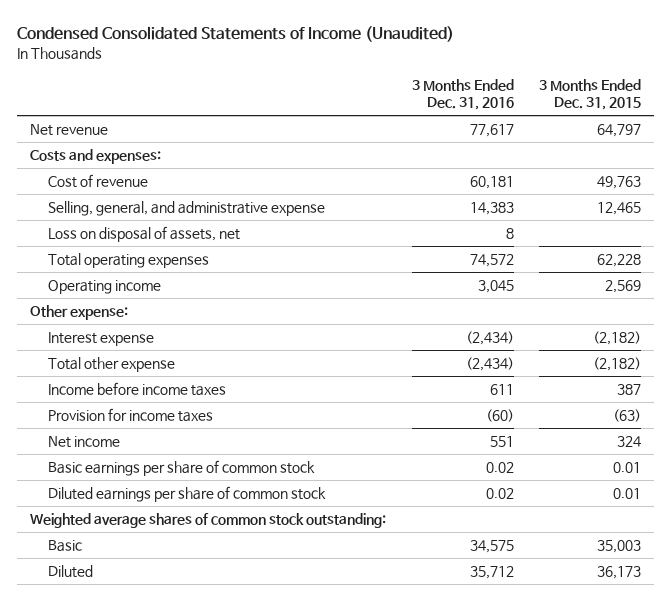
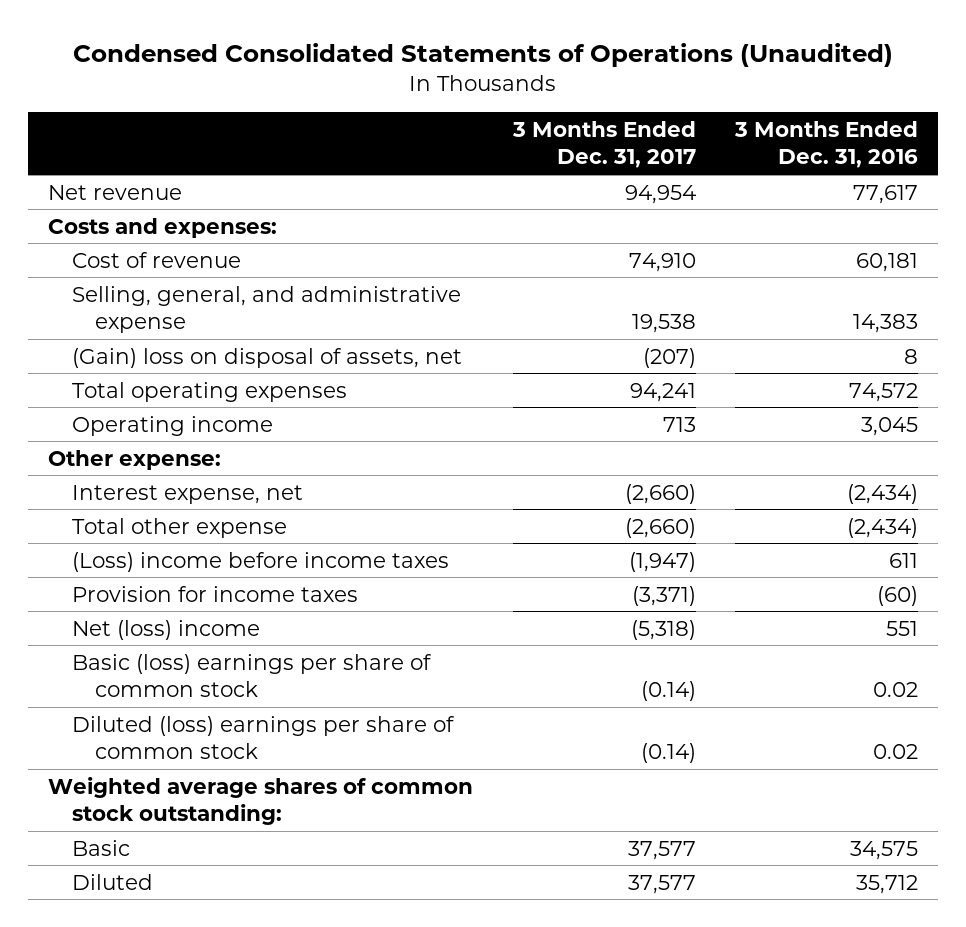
[17,25,455,42] Condensed Consolidated Statements of Income (Unaudited) -> [73,42,894,67] Condensed Consolidated Statements of Operations (Unaudited)
[539,79,642,111] 3 Months Ended Dec. 31, 2015 -> none
none -> [511,120,696,169] 3 Months Ended Dec. 31, 2017
[47,226,240,243] Loss on disposal of assets, net -> [71,347,462,368] (Gain) loss on disposal of assets, net
[47,332,154,347] Interest expense -> [71,484,303,504] Interest expense, net
[47,382,226,397] Income before income taxes -> [71,551,449,572] (Loss) income before income taxes
[47,436,120,449] Net income -> [71,619,260,640] Net (loss) income
[47,460,315,477] Basic earnings per share of common stock -> [71,653,432,698] Basic (loss) earnings per share of common stock
[47,486,326,503] Diluted earnings per share of common stock -> [71,715,455,760] Diluted (loss) earnings per share of common stock

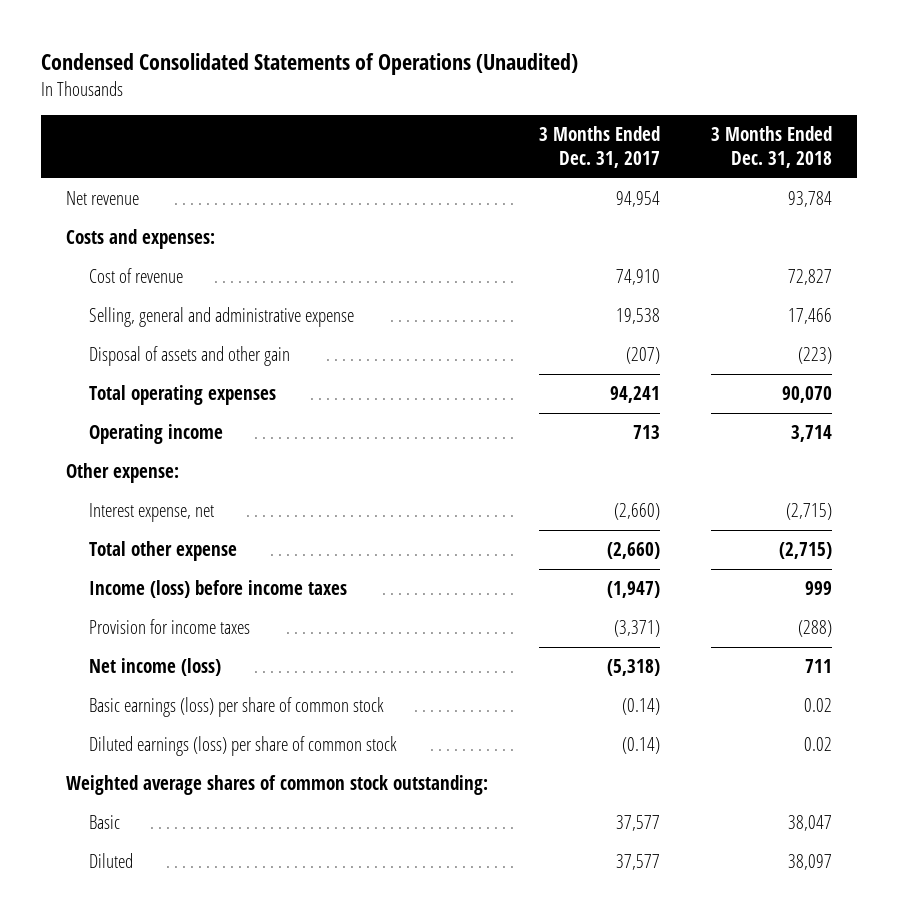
[734,120,919,169] 3 Months Ended Dec. 31, 2016 -> none
none -> [710,126,832,169] 3 Months Ended Dec. 31, 2018
[71,285,461,334] Selling, general, and administrative expense -> [89,307,355,328] Selling, general and administrative expense
[71,347,462,368] (Gain) loss on disposal of assets, net -> [89,346,291,367] Disposal of assets and other gain
[71,551,449,572] (Loss) income before income taxes -> [89,580,348,599] Income (loss) before income taxes
[71,619,260,640] Net (loss) income -> [89,658,222,677] Net income (loss)
[71,653,432,698] Basic (loss) earnings per share of common stock -> [89,697,385,718] Basic earnings (loss) per share of common stock
[71,715,455,760] Diluted (loss) earnings per share of common stock -> [89,736,398,757] Diluted earnings (loss) per share of common stock

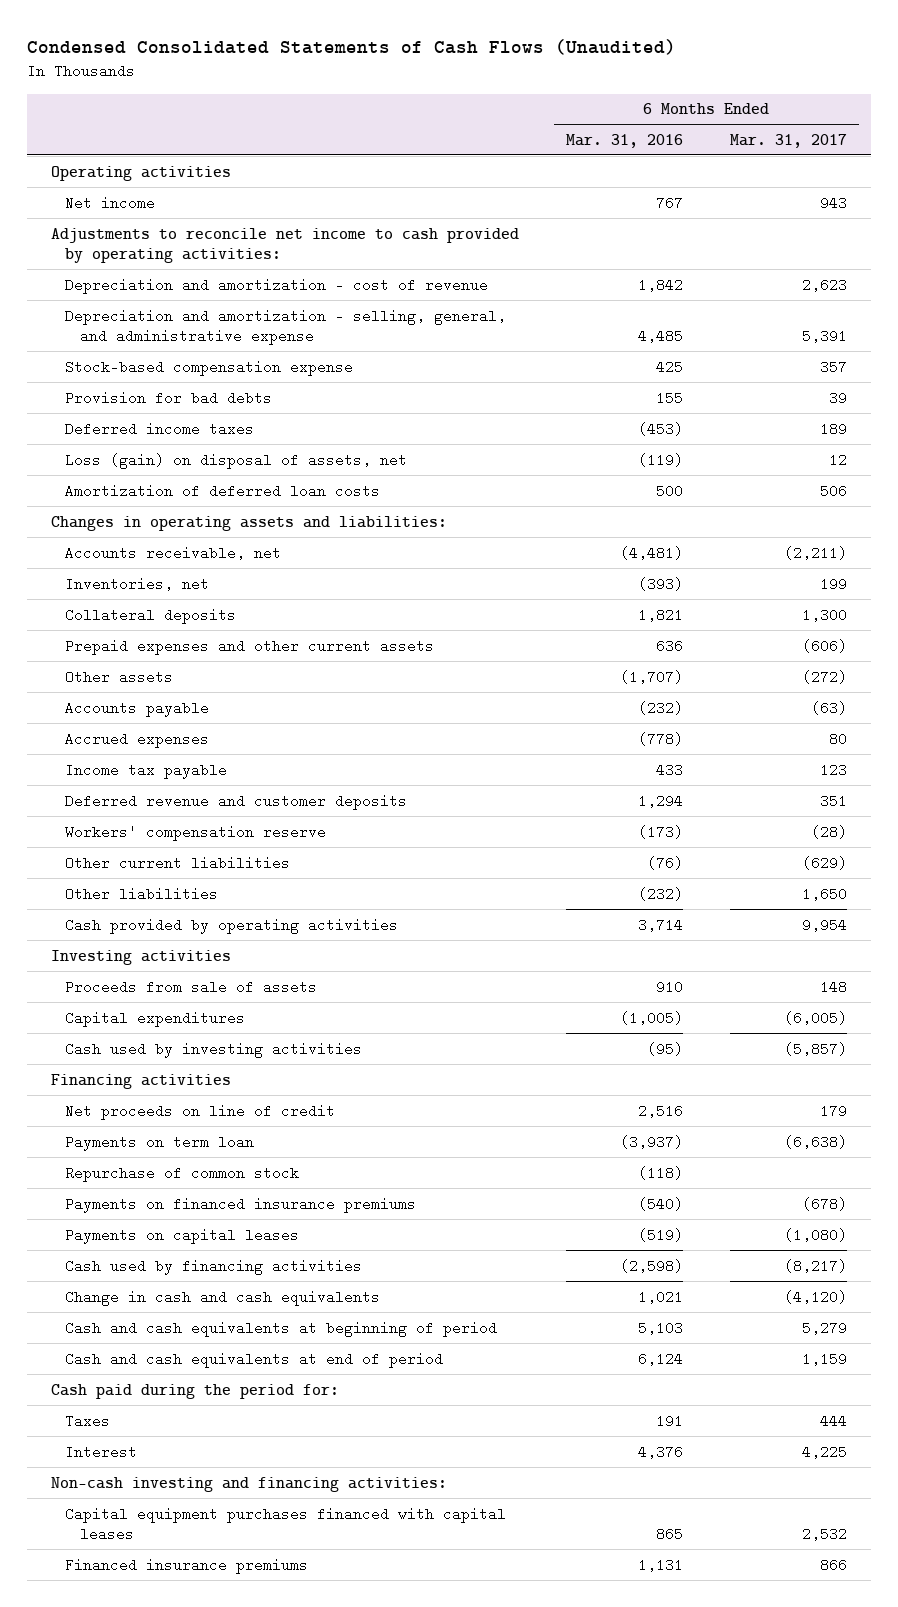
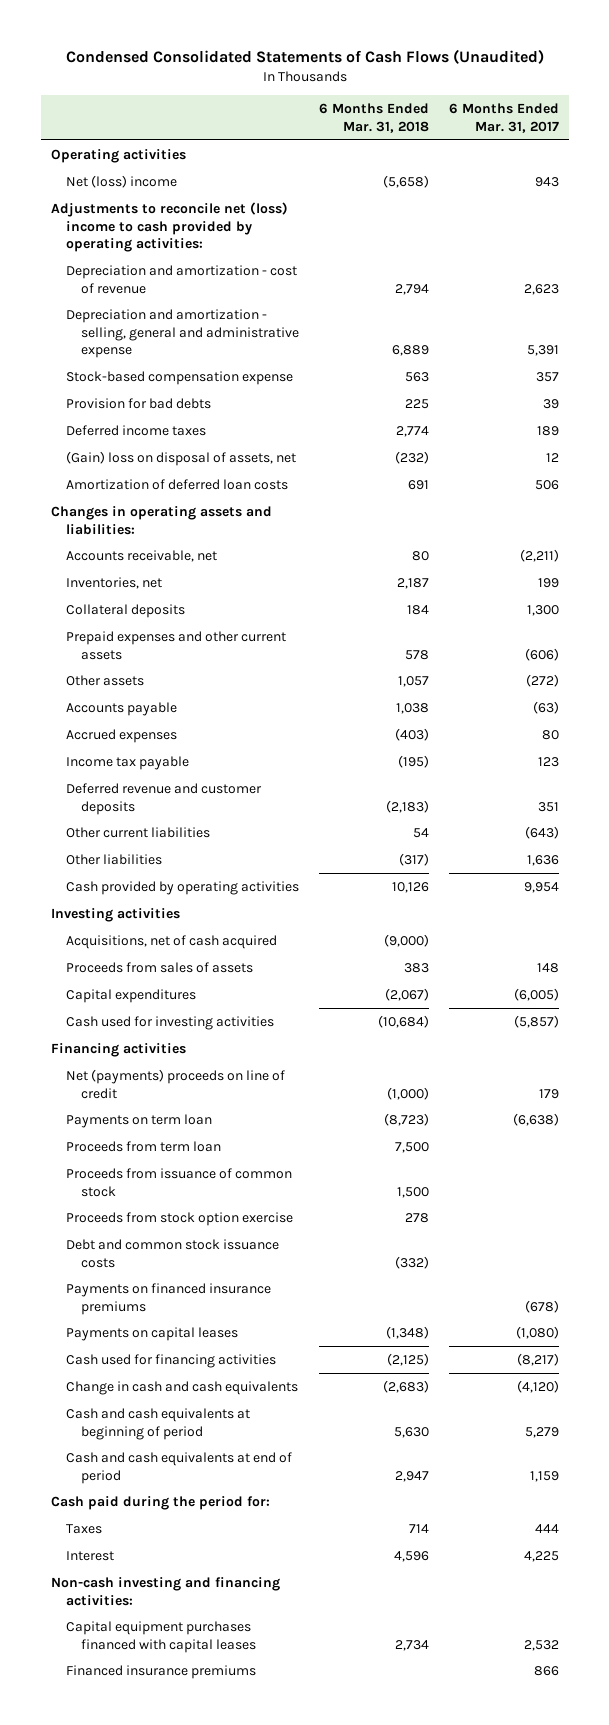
[565,133,683,148] Mar. 31, 2016 -> none
none -> [318,103,429,134] 6 Months Ended Mar. 31, 2018
[65,195,156,210] Net income -> [65,174,177,188] Net (loss) income
[50,227,519,263] Adjustments to reconcile net income to cash provided by operating activities: -> [50,201,288,253] Adjustments to reconcile net (loss) income to cash provided by operating activities:
[65,308,507,345] Depreciation and amortization - selling, general, and administrative expense -> [65,308,299,359] Depreciation and amortization - selling, general and administrative expense
[65,452,408,469] Loss (gain) on disposal of assets, net -> [65,450,296,466] (Gain) loss on disposal of assets, net
[65,824,327,841] Workers' compensation reserve -> none
[801,855,847,870] (629) -> [524,825,559,839] (643)
[801,886,847,901] 1,650 -> [526,854,559,866] 1,636
none -> [65,934,277,949] Acquisitions, net of cash acquired
[65,979,318,994] Proceeds from sale of assets -> [65,961,253,973] Proceeds from sales of assets
[65,1041,363,1058] Cash used by investing activities -> [65,1015,274,1030] Cash used for investing activities
[65,1103,336,1120] Net proceeds on line of credit -> [65,1068,285,1099] Net (payments) proceeds on line of credit
[65,1165,300,1182] Repurchase of common stock -> none
none -> [65,1140,221,1152] Proceeds from term loan
none -> [65,1167,292,1197] Proceeds from issuance of common stock
none -> [65,1211,293,1226] Proceeds from stock option exercise
none -> [65,1238,279,1268] Debt and common stock issuance costs
[65,1258,363,1275] Cash used by financing activities -> [65,1353,276,1368] Cash used for financing activities

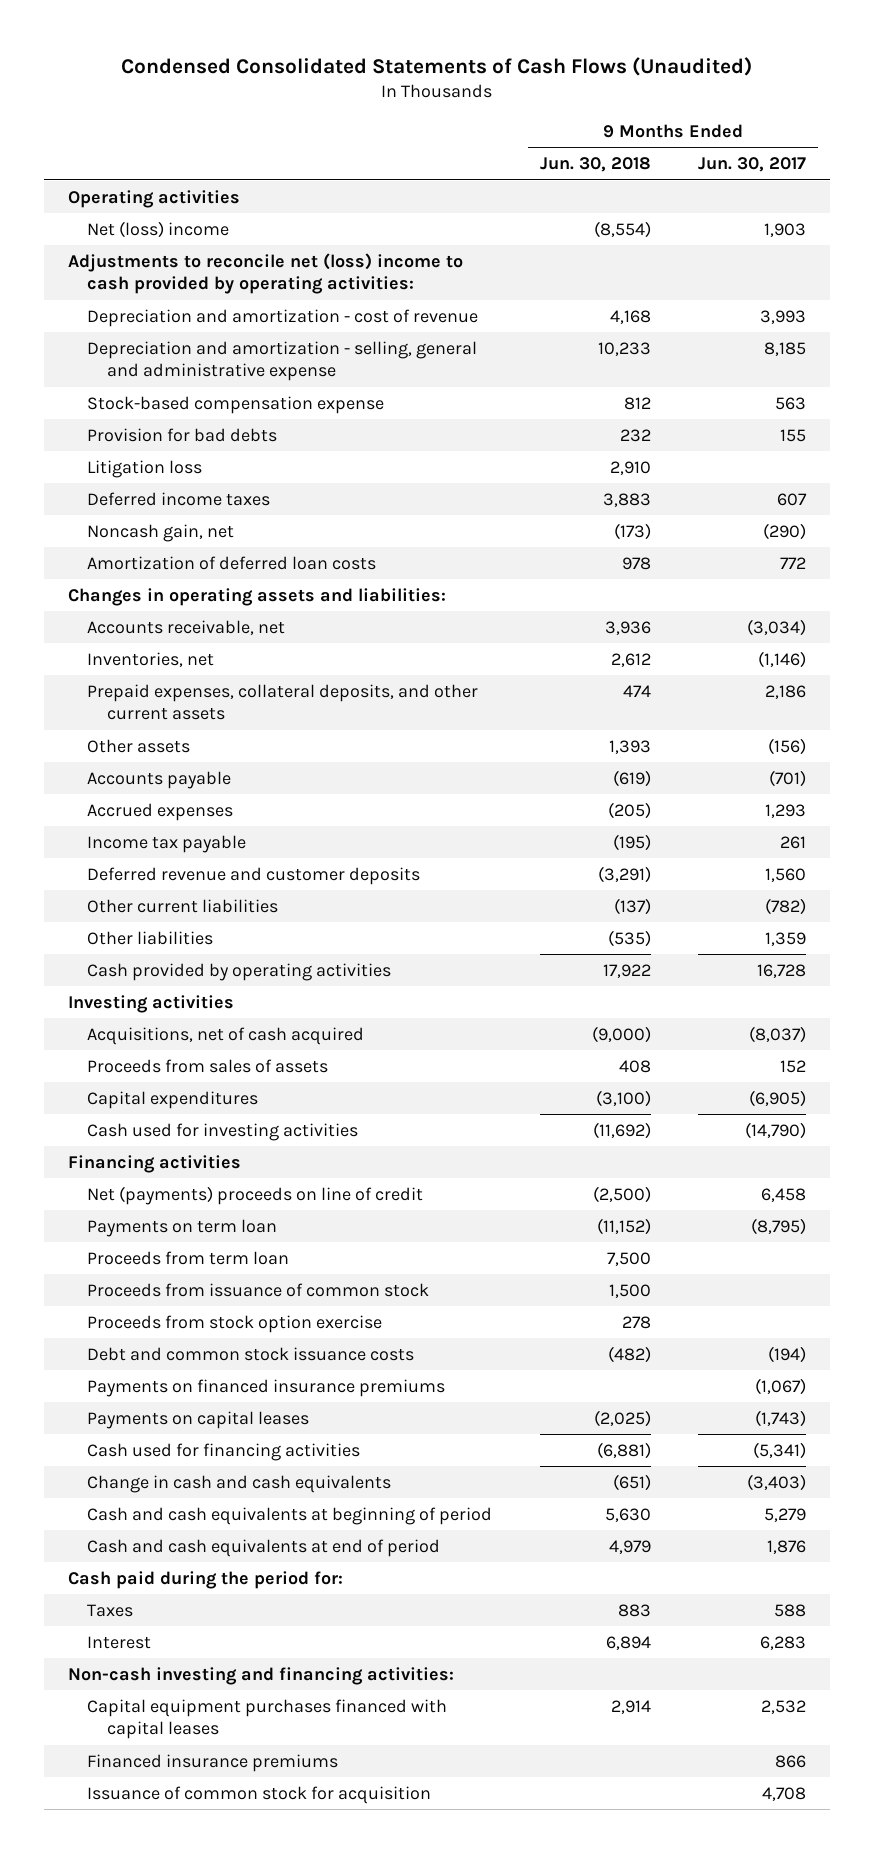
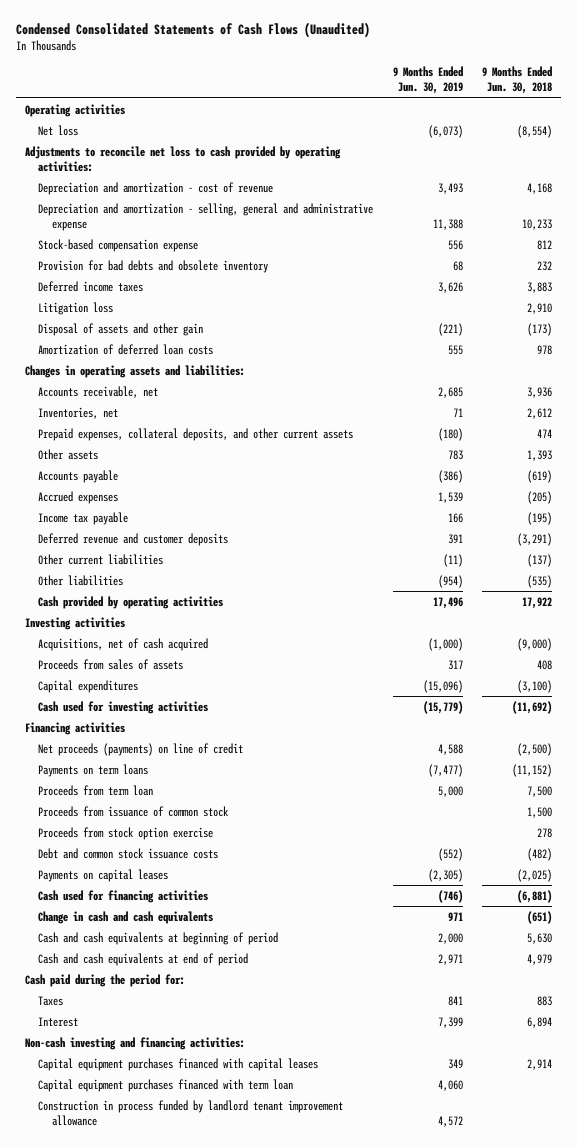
[698,157,807,173] Jun. 30, 2017 -> none
none -> [392,66,463,95] 9 Months Ended Jun. 30, 2019
[87,220,230,238] Net (loss) income -> [38,124,79,136] Net loss
[67,252,463,295] Adjustments to reconcile net (loss) income to cash provided by operating activities: -> [25,145,342,172] Adjustments to reconcile net loss to cash provided by operating activities:
[87,427,278,442] Provision for bad debts -> [38,259,269,273] Provision for bad debts and obsolete inventory
[87,459,203,478] Litigation loss -> [38,301,114,315] Litigation loss
[87,523,235,542] Noncash gain, net -> [38,322,204,336] Disposal of assets and other gain
[87,1185,424,1205] Net (payments) proceeds on line of credit -> [38,742,244,756] Net proceeds (payments) on line of credit
[87,1218,278,1237] Payments on term loan -> [38,763,149,777] Payments on term loans
[87,1378,446,1397] Payments on financed insurance premiums -> none
[87,1753,339,1772] Financed insurance premiums -> none
[87,1785,432,1804] Issuance of common stock for acquisition -> none
none -> [38,1078,294,1092] Capital equipment purchases financed with term loan
none -> [38,1099,344,1126] Construction in process funded by landlord tenant improvement allowance

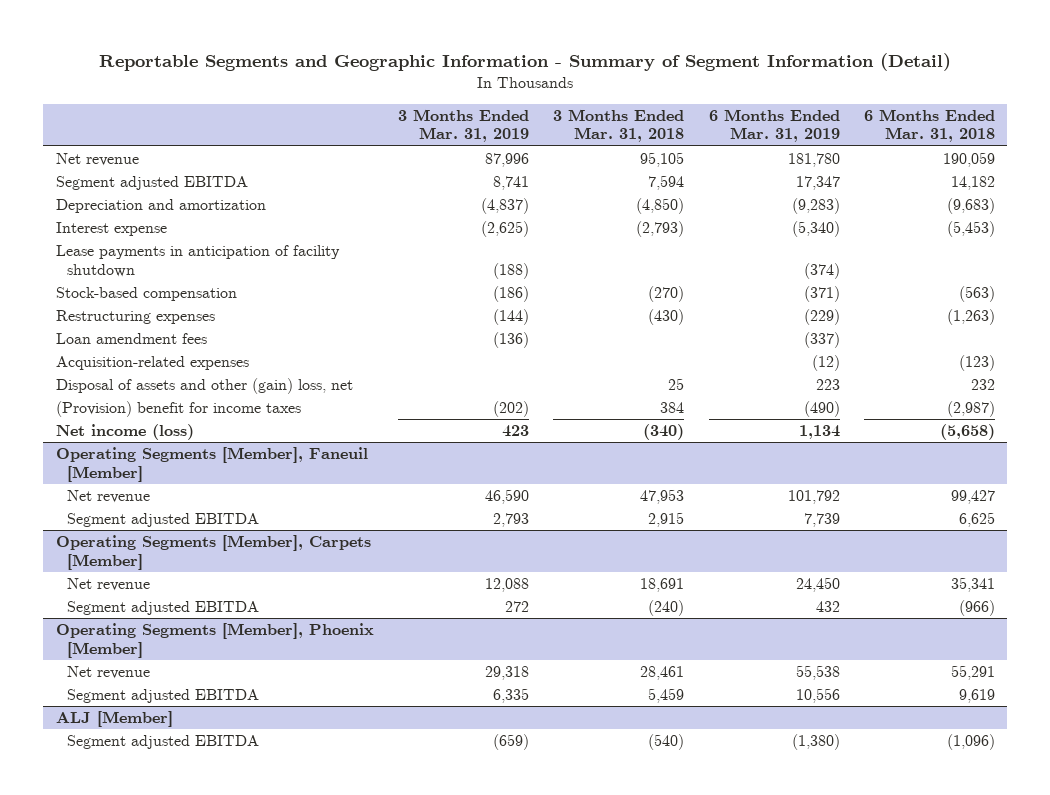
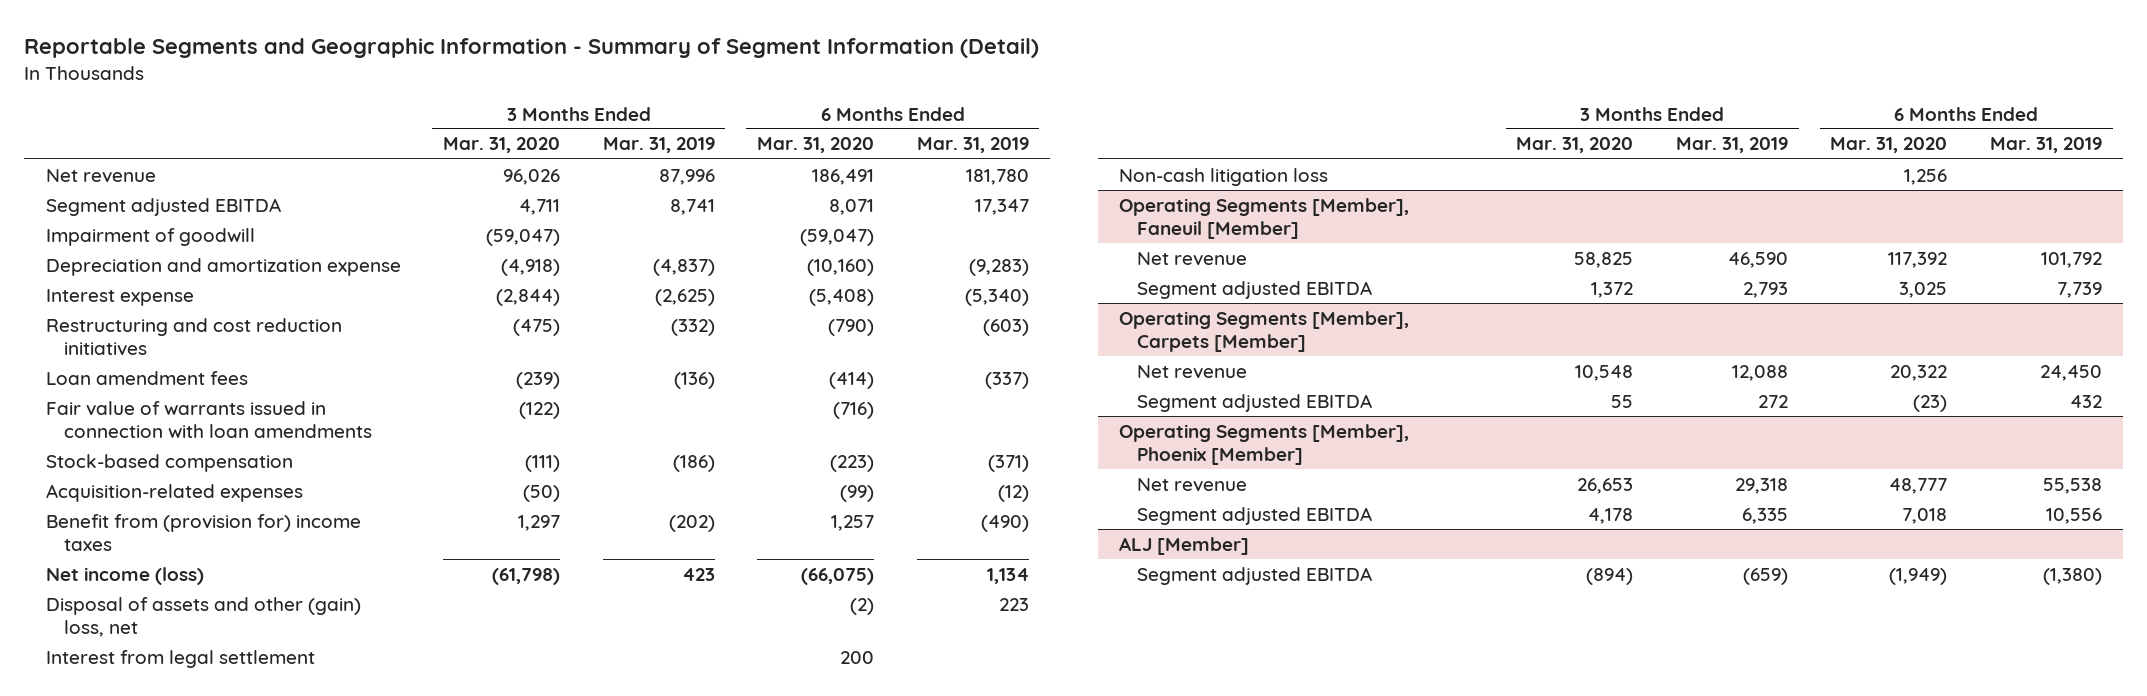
[553,108,685,143] 3 Months Ended Mar. 31, 2018 -> none
[863,108,995,143] 6 Months Ended Mar. 31, 2018 -> none
none -> [443,137,561,154] Mar. 31, 2020
none -> [757,137,875,154] Mar. 31, 2020
none -> [45,227,255,246] Impairment of goodwill
[55,199,266,214] Depreciation and amortization -> [45,257,401,276] Depreciation and amortization expense
[55,245,340,277] Lease payments in anticipation of facility shutdown -> none
[55,310,215,325] Restructuring expenses -> none
none -> [45,317,342,356] Restructuring and cost reduction initiatives
none -> [45,400,373,438] Fair value of warrants issued in connection with loan amendments
[55,287,237,302] Stock-based compensation -> [45,453,293,472] Stock-based compensation
[55,401,301,418] (Provision) benefit for income taxes -> [45,513,361,551] Benefit from (provision for) income taxes
[55,378,353,395] Disposal of assets and other (gain) loss, net -> [45,596,361,637] Disposal of assets and other (gain) loss, net
none -> [45,649,315,668] Interest from legal settlement
none -> [1118,167,1328,186] Non-cash litigation loss

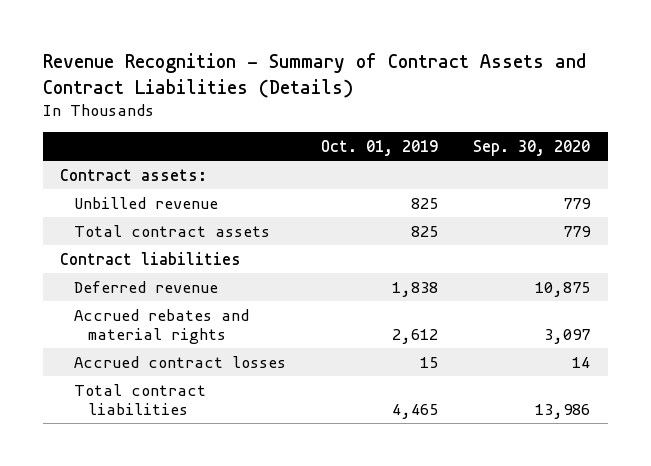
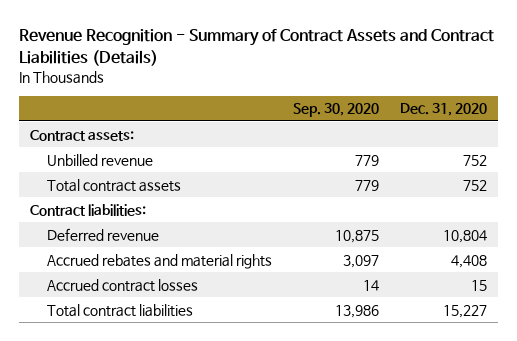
[321,139,439,156] Oct. 01, 2019 -> none
none -> [400,103,488,117] Dec. 31, 2020
[60,251,242,265] Contract liabilities -> [29,203,146,216] Contract liabilities:

